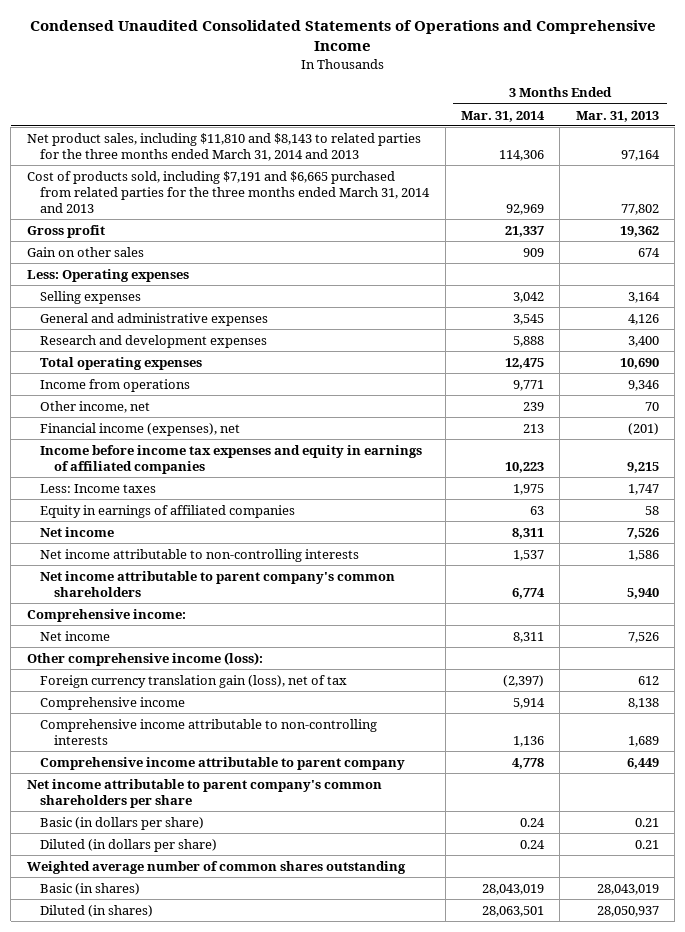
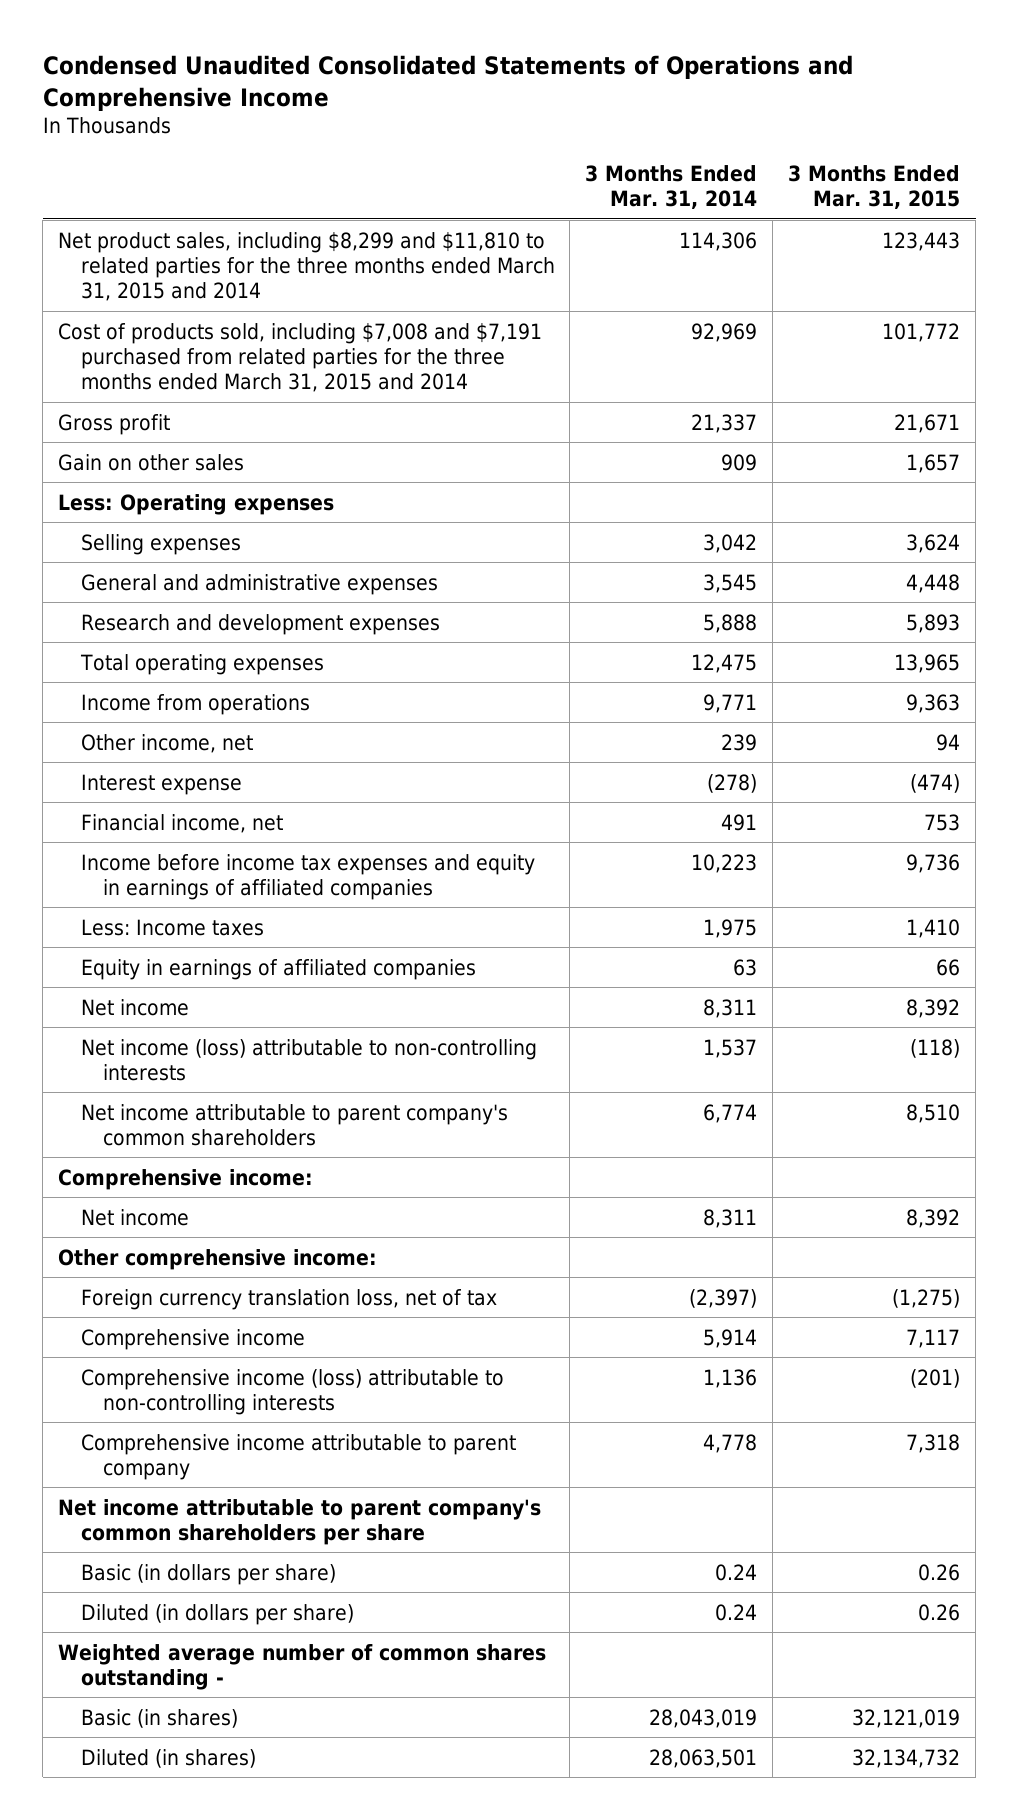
[575,110,659,122] Mar. 31, 2013 -> none
none -> [788,165,961,210] 3 Months Ended Mar. 31, 2015
[26,132,421,161] Net product sales, including $11,810 and $8,143 to related parties for the three months ended March 31, 2014 and 2013 -> [58,231,555,301] Net product sales, including $8,299 and $11,810 to related parties for the three months ended March 31, 2015 and 2014
[26,170,431,213] Cost of products sold, including $7,191 and $6,665 purchased from related parties for the three months ended March 31, 2014 and 2013 -> [58,322,543,392] Cost of products sold, including $7,008 and $7,191 purchased from related parties for the three months ended March 31, 2015 and 2014
none -> [80,773,242,795] Interest expense
[40,422,241,436] Financial income (expenses), net -> [80,813,283,833] Financial income, net
[522,423,544,433] 213 -> [721,813,758,831] 491
[40,548,360,562] Net income attributable to non-controlling interests -> [80,1038,537,1081] Net income (loss) attributable to non-controlling interests
[26,651,263,666] Other comprehensive income (loss): -> [58,1248,378,1270] Other comprehensive income:
[40,674,348,688] Foreign currency translation gain (loss), net of tax -> [80,1288,497,1310] Foreign currency translation loss, net of tax
[40,718,378,745] Comprehensive income attributable to non-controlling interests -> [80,1368,504,1415] Comprehensive income (loss) attributable to non-controlling interests
[26,860,406,874] Weighted average number of common shares outstanding -> [58,1643,547,1690] Weighted average number of common shares outstanding -

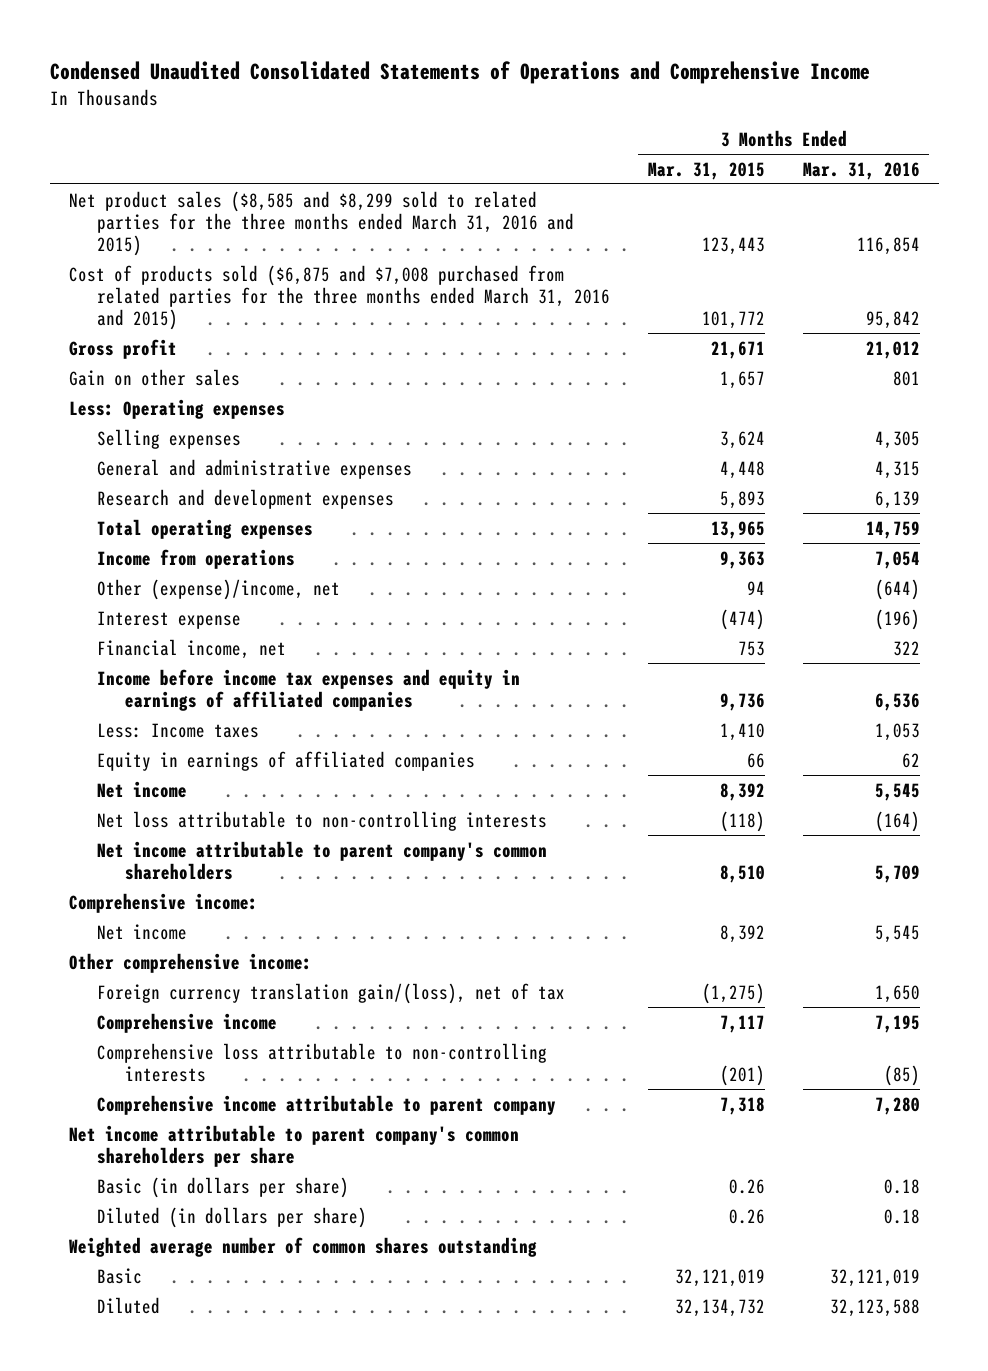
[585,165,758,210] 3 Months Ended Mar. 31, 2014 -> none
none -> [802,161,920,180] Mar. 31, 2016
[58,231,555,301] Net product sales, including $8,299 and $11,810 to related parties for the three months ended March 31, 2015 and 2014 -> [68,190,574,256] Net product sales ($8,585 and $8,299 sold to related parties for the three months ended March 31, 2016 and 2015)
[58,322,543,392] Cost of products sold, including $7,008 and $7,191 purchased from related parties for the three months ended March 31, 2015 and 2014 -> [68,264,610,330] Cost of products sold ($6,875 and $7,008 purchased from related parties for the three months ended March 31, 2016 and 2015)
[80,733,253,753] Other income, net -> [96,578,340,600] Other (expense)/income, net
[80,1038,537,1081] Net income (loss) attributable to non-controlling interests -> [96,810,547,831] Net loss attributable to non-controlling interests
[80,1288,497,1310] Foreign currency translation loss, net of tax -> [96,982,565,1004] Foreign currency translation gain/(loss), net of tax
[80,1368,504,1415] Comprehensive income (loss) attributable to non-controlling interests -> [96,1042,547,1082] Comprehensive loss attributable to non-controlling interests
[58,1643,547,1690] Weighted average number of common shares outstanding - -> [68,1236,537,1257] Weighted average number of common shares outstanding
[80,1708,238,1728] Basic (in shares) -> [96,1267,142,1284] Basic
[80,1748,256,1768] Diluted (in shares) -> [96,1296,160,1314] Diluted

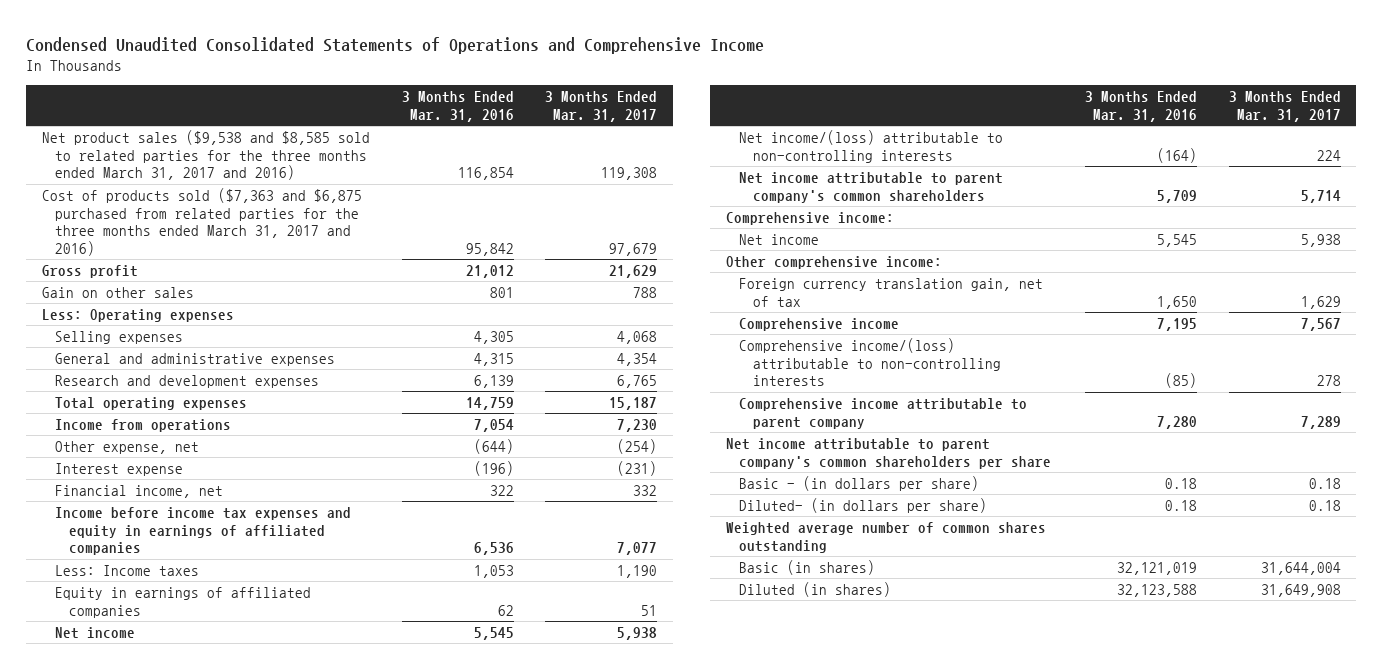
[647,161,765,180] Mar. 31, 2015 -> none
none -> [544,91,657,123] 3 Months Ended Mar. 31, 2017
[68,190,574,256] Net product sales ($8,585 and $8,299 sold to related parties for the three months ended March 31, 2016 and 2015) -> [42,129,371,181] Net product sales ($9,538 and $8,585 sold to related parties for the three months ended March 31, 2017 and 2016)
[68,264,610,330] Cost of products sold ($6,875 and $7,008 purchased from related parties for the three months ended March 31, 2016 and 2015) -> [42,187,363,257] Cost of products sold ($7,363 and $6,875 purchased from related parties for the three months ended March 31, 2017 and 2016)
[96,578,340,600] Other (expense)/income, net -> [55,440,200,454] Other expense, net
[96,810,547,831] Net loss attributable to non-controlling interests -> [739,129,1004,163] Net income/(loss) attributable to non-controlling interests
[96,982,565,1004] Foreign currency translation gain/(loss), net of tax -> [739,277,1044,307] Foreign currency translation gain, net of tax
[96,1042,547,1082] Comprehensive loss attributable to non-controlling interests -> [739,337,1001,387] Comprehensive income/(loss) attributable to non-controlling interests
[96,1176,349,1198] Basic (in dollars per share) -> [739,475,980,491] Basic - (in dollars per share)
[96,1206,367,1228] Diluted (in dollars per share) -> [739,497,988,513] Diluted- (in dollars per share)
[96,1267,142,1284] Basic -> [739,559,876,575] Basic (in shares)
[96,1296,160,1314] Diluted -> [739,581,892,597] Diluted (in shares)

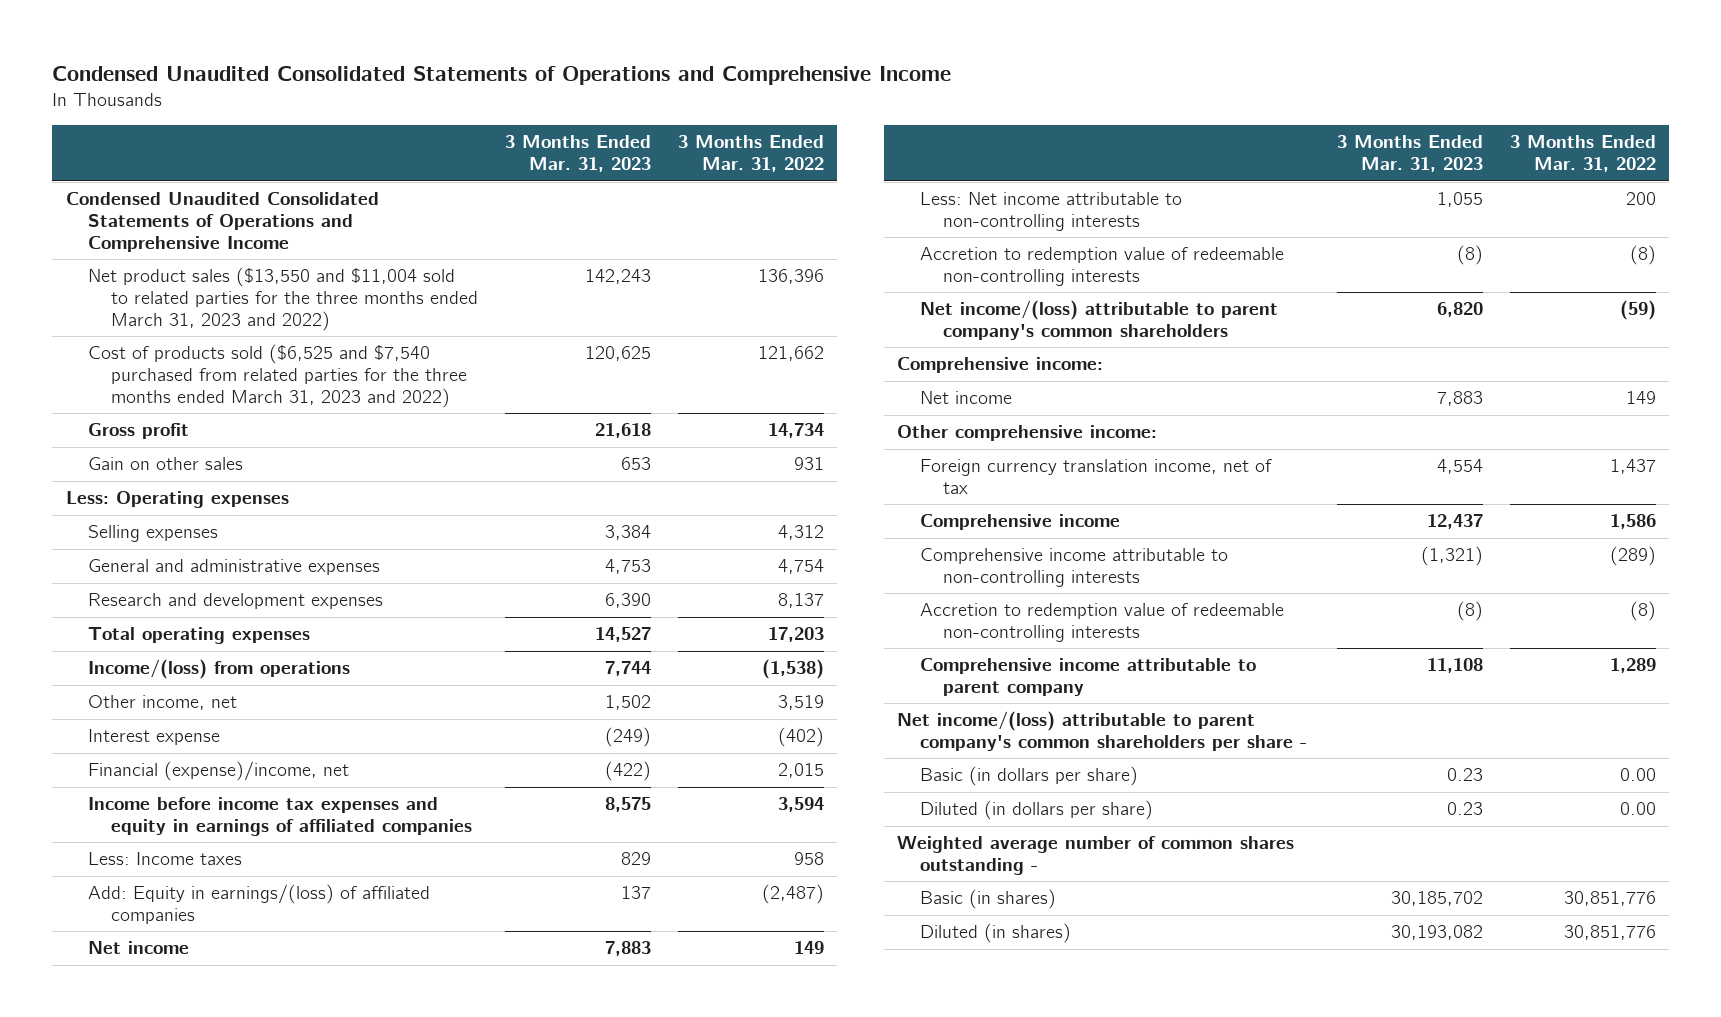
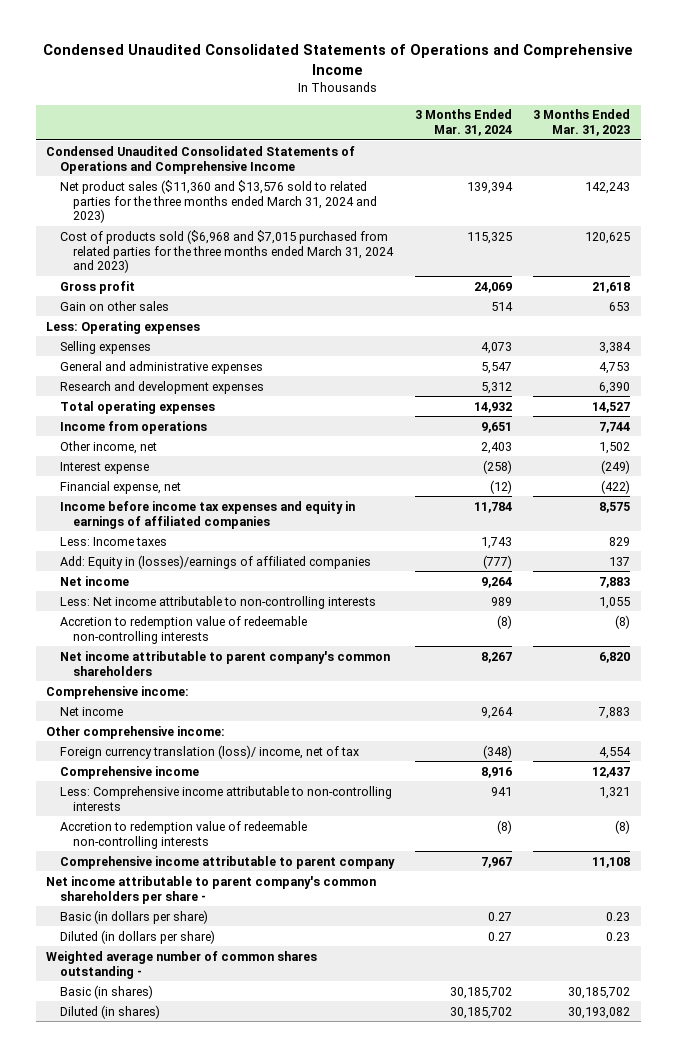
[677,135,824,173] 3 Months Ended Mar. 31, 2022 -> none
none -> [415,109,513,137] 3 Months Ended Mar. 31, 2024
[88,267,479,331] Net product sales ($13,550 and $11,004 sold to related parties for the three months ended March 31, 2023 and 2022) -> [59,179,378,224] Net product sales ($11,360 and $13,576 sold to related parties for the three months ended March 31, 2024 and 2023)
[88,344,468,408] Cost of products sold ($6,525 and $7,540 purchased from related parties for the three months ended March 31, 2023 and 2022) -> [59,229,395,274] Cost of products sold ($6,968 and $7,015 purchased from related parties for the three months ended March 31, 2024 and 2023)
[88,659,351,680] Income/(loss) from operations -> [59,420,207,434] Income from operations
[88,761,350,782] Financial (expense)/income, net -> [59,480,181,494] Financial expense, net
[88,884,431,925] Add: Equity in earnings/(loss) of affiliated companies -> [59,554,371,569] Add: Equity in (losses)/earnings of affiliated companies
[920,300,1279,341] Net income/(loss) attributable to parent company's common shareholders -> [59,650,390,676] Net income attributable to parent company's common shareholders
[920,459,1273,495] Foreign currency translation income, net of tax -> [59,744,359,759] Foreign currency translation (loss)/ income, net of tax
[920,548,1229,588] Comprehensive income attributable to non-controlling interests -> [59,785,392,811] Less: Comprehensive income attributable to non-controlling interests
[1420,546,1483,567] (1,321) -> [599,786,631,799] 1,321
[897,711,1308,752] Net income/(loss) attributable to parent company's common shareholders per share - -> [46,875,377,904] Net income attributable to parent company's common shareholders per share -

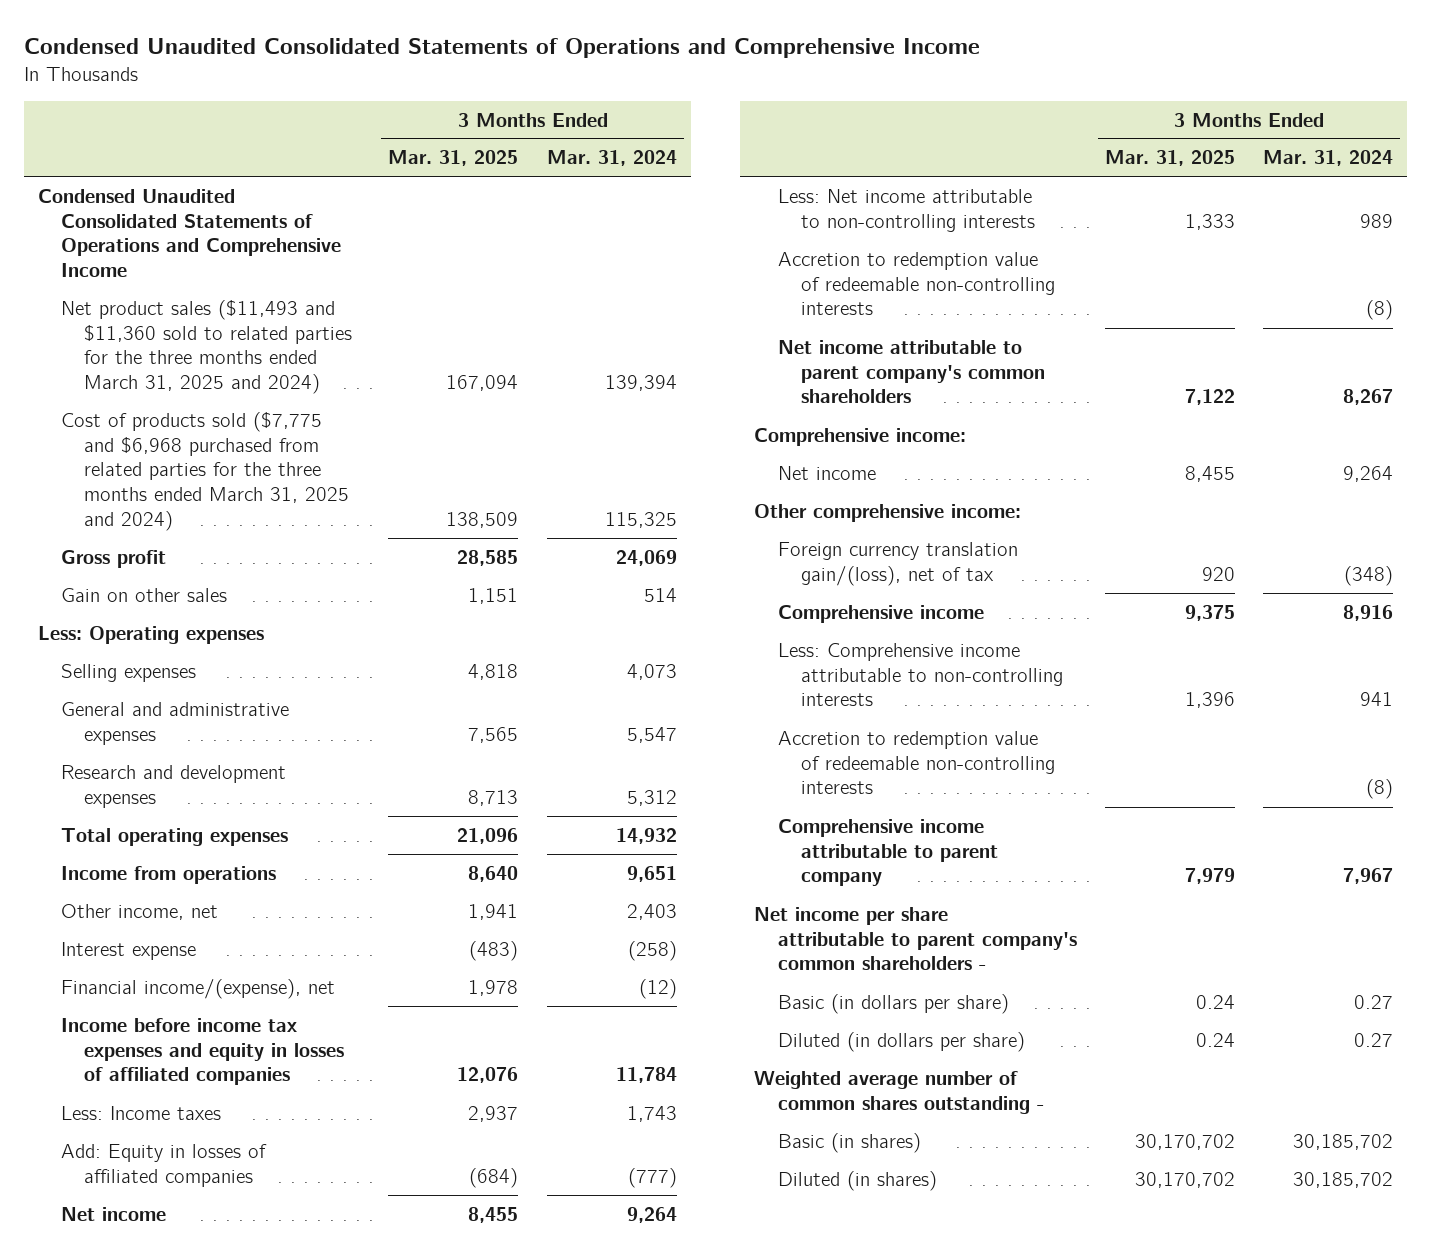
[533,109,631,137] 3 Months Ended Mar. 31, 2023 -> none
none -> [388,150,519,167] Mar. 31, 2025
[59,179,378,224] Net product sales ($11,360 and $13,576 sold to related parties for the three months ended March 31, 2024 and 2023) -> [61,299,353,395] Net product sales ($11,493 and $11,360 sold to related parties for the three months ended March 31, 2025 and 2024)
[59,229,395,274] Cost of products sold ($6,968 and $7,015 purchased from related parties for the three months ended March 31, 2024 and 2023) -> [61,411,350,532] Cost of products sold ($7,775 and $6,968 purchased from related parties for the three months ended March 31, 2025 and 2024)
[59,480,181,494] Financial expense, net -> [61,978,336,999] Financial income/(expense), net
[59,500,355,529] Income before income tax expenses and equity in earnings of affiliated companies -> [61,1017,345,1086] Income before income tax expenses and equity in losses of affiliated companies
[59,554,371,569] Add: Equity in (losses)/earnings of affiliated companies -> [61,1143,268,1187] Add: Equity in losses of affiliated companies
[59,744,359,759] Foreign currency translation (loss)/ income, net of tax -> [777,541,1018,586] Foreign currency translation gain/(loss), net of tax
[46,875,377,904] Net income attributable to parent company's common shareholders per share - -> [754,906,1077,971] Net income per share attributable to parent company's common shareholders -

